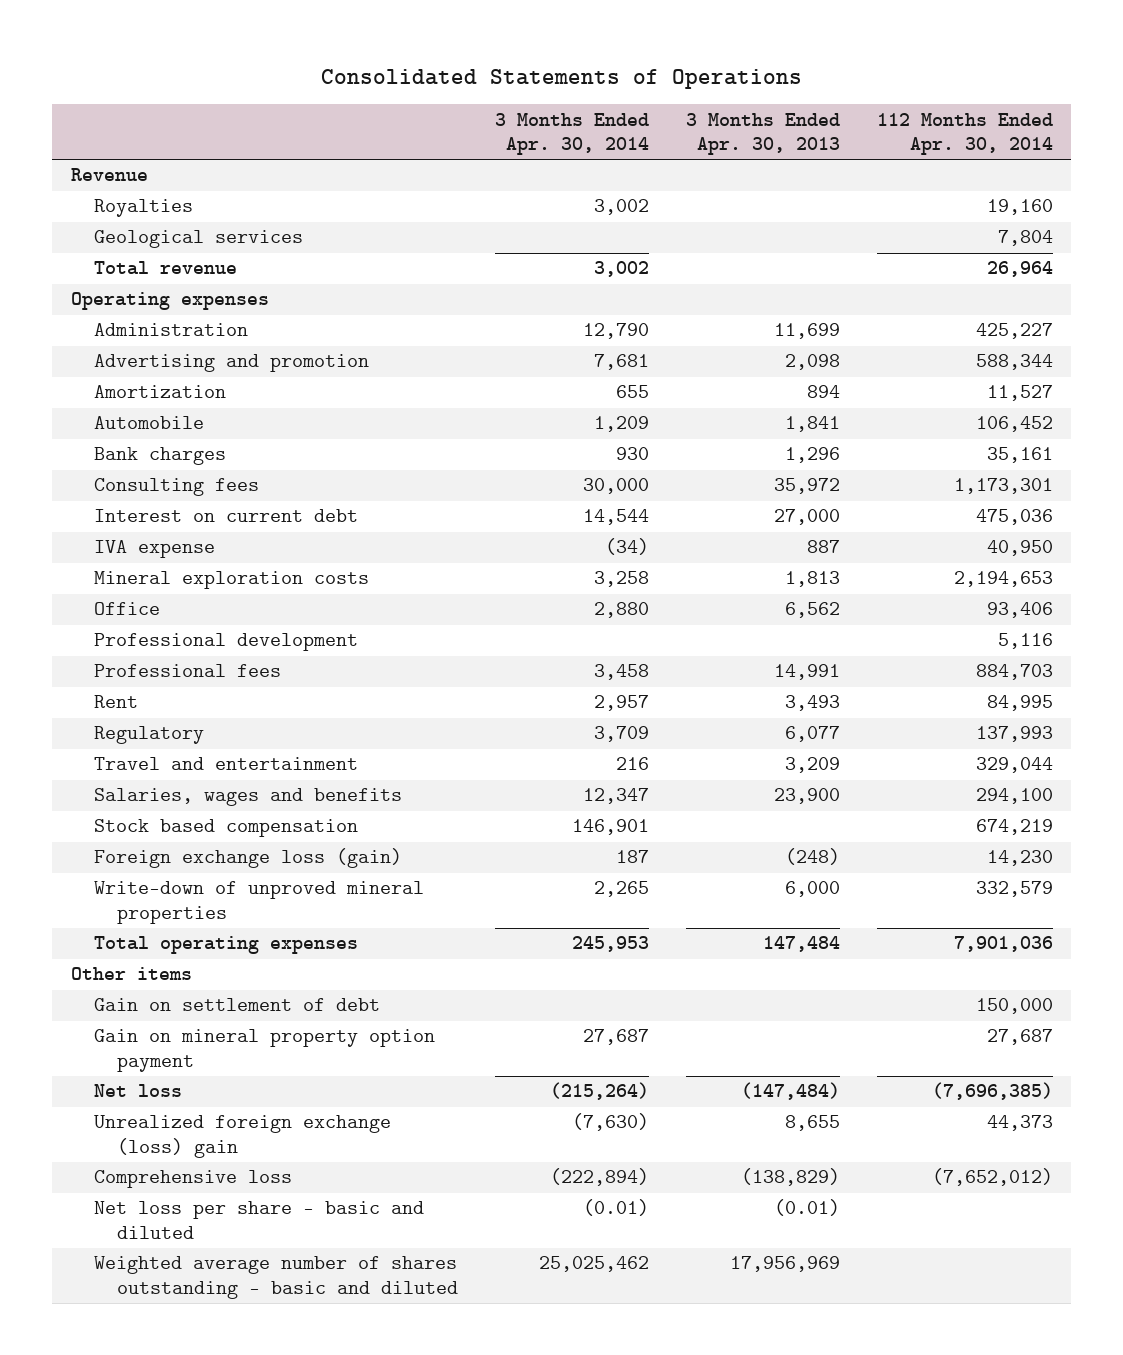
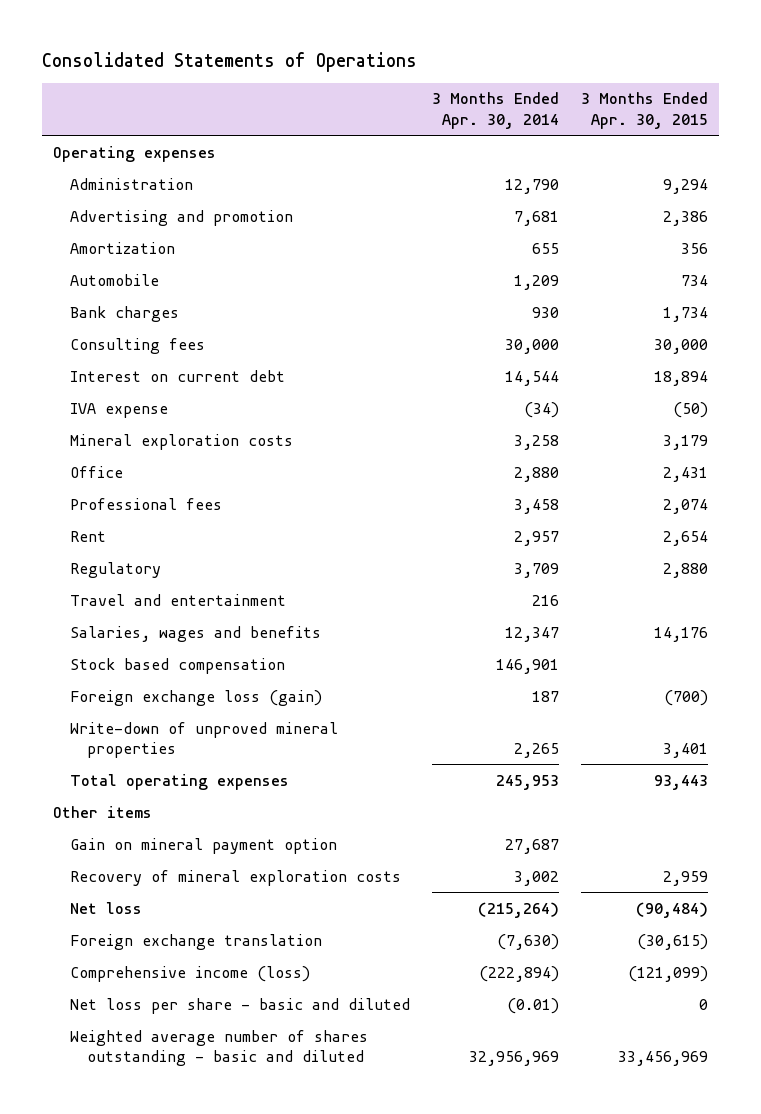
[685,112,840,156] 3 Months Ended Apr. 30, 2013 -> none
[876,112,1053,156] 112 Months Ended Apr. 30, 2014 -> none
none -> [580,92,708,129] 3 Months Ended Apr. 30, 2015
[70,168,148,182] Revenue -> none
[93,199,193,218] Royalties -> none
[93,230,303,249] Geological services -> none
[93,261,237,276] Total revenue -> none
[93,633,358,652] Professional development -> none
[93,998,380,1012] Gain on settlement of debt -> none
[93,1029,435,1073] Gain on mineral property option payment -> [70,837,338,854] Gain on mineral payment option
none -> [70,869,402,886] Recovery of mineral exploration costs
[93,1115,391,1159] Unrealized foreign exchange (loss) gain -> [70,933,323,950] Foreign exchange translation
[93,1170,292,1189] Comprehensive loss -> [70,965,311,982] Comprehensive income (loss)
[538,1256,649,1273] 25,025,462 -> [469,1050,560,1066] 32,956,969

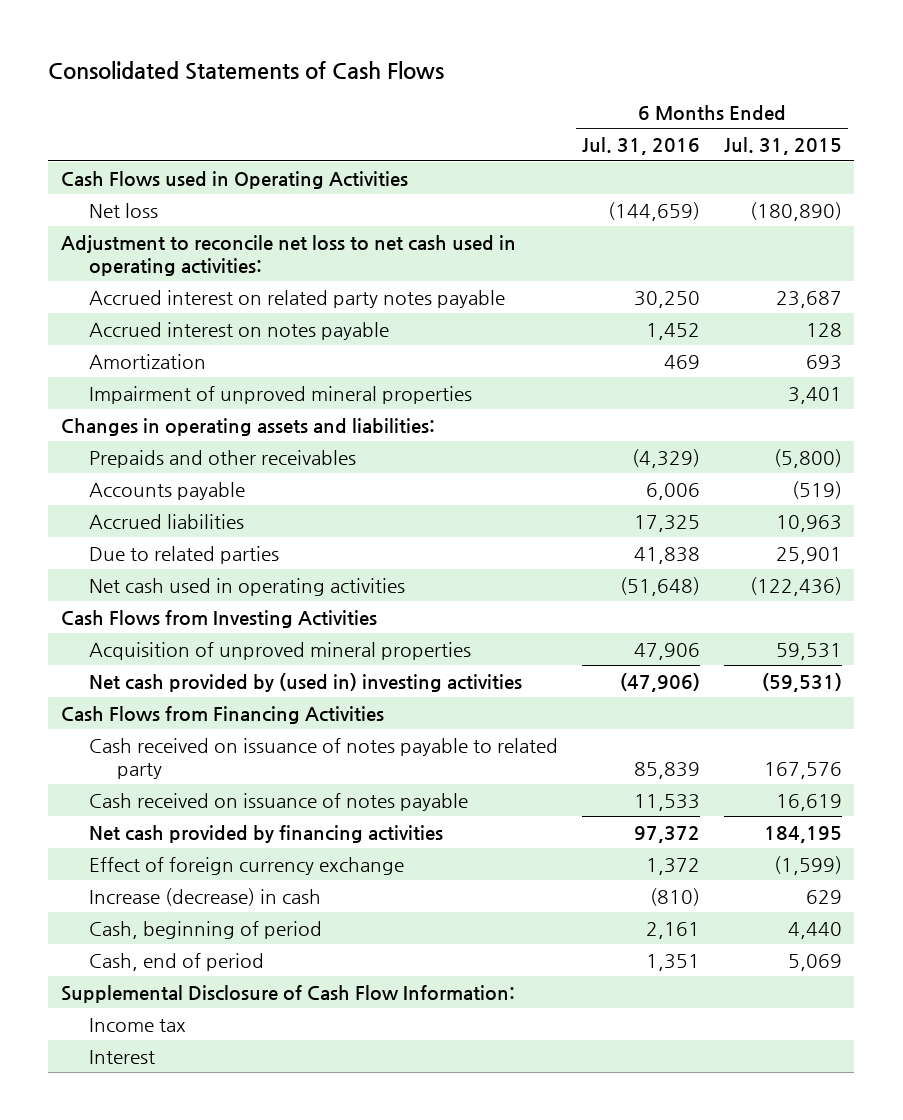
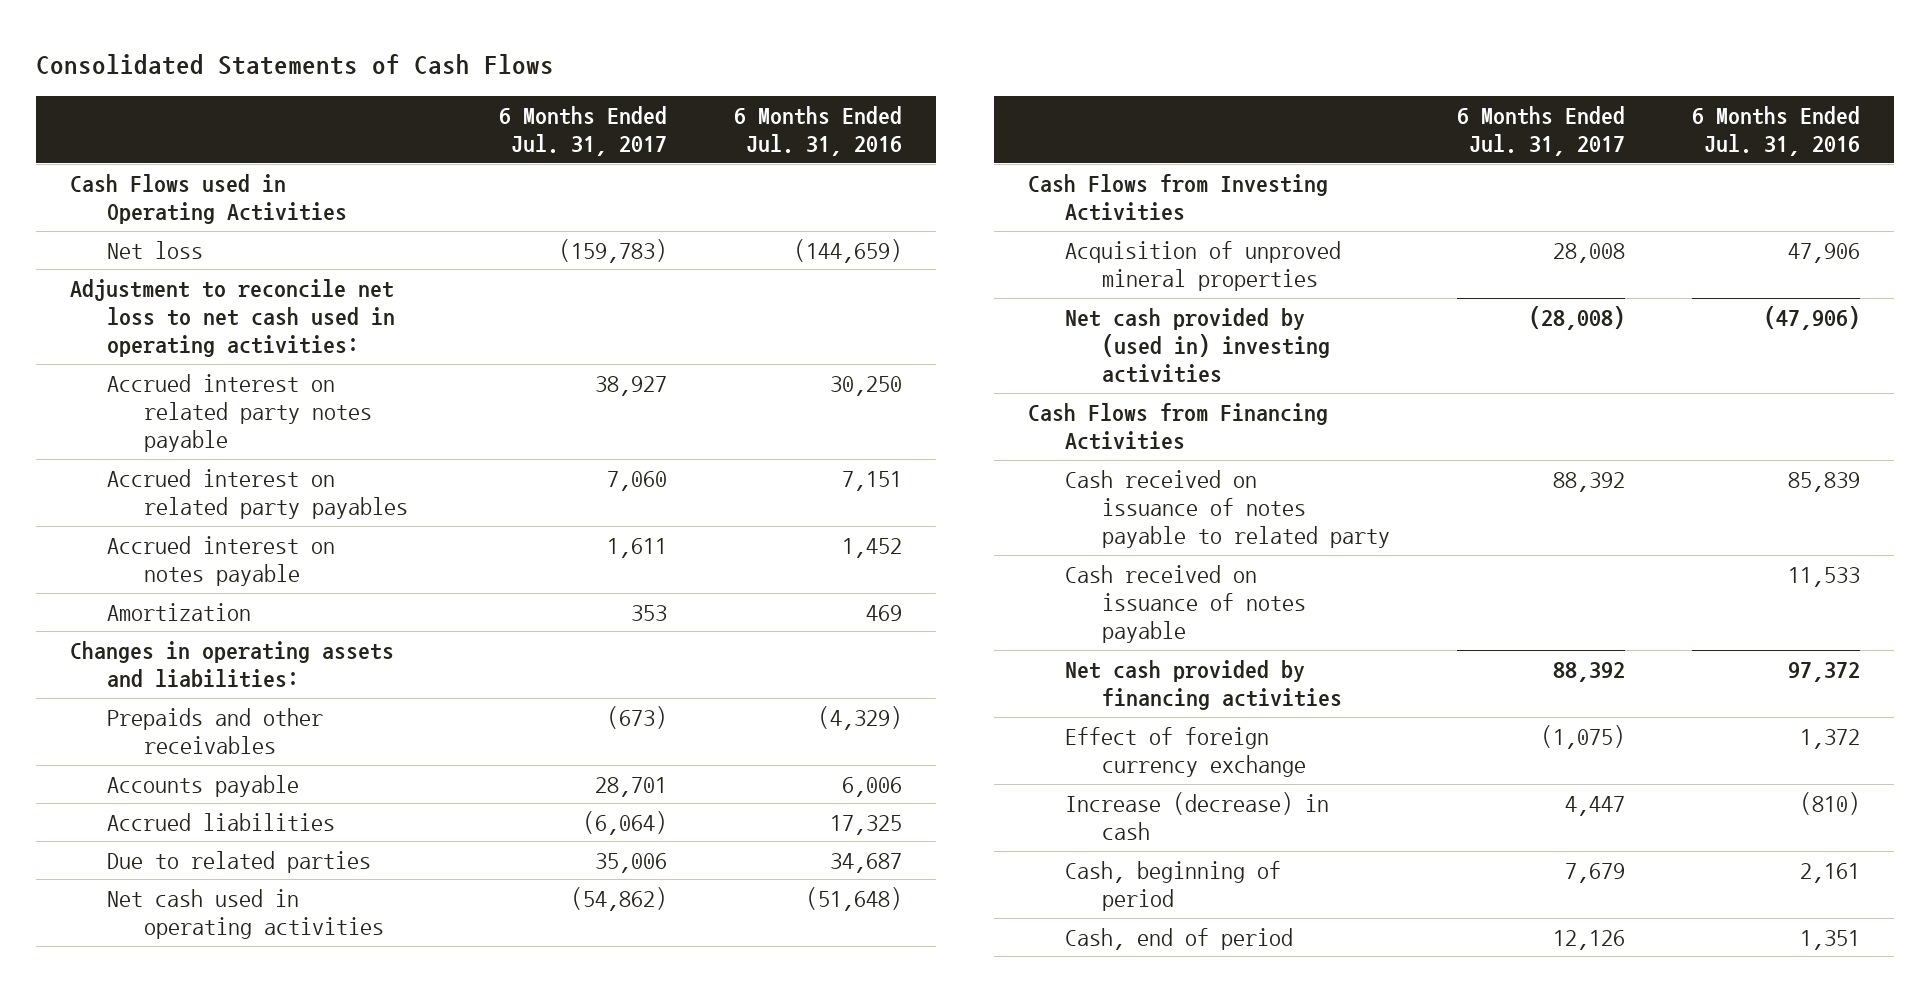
[724,137,843,156] Jul. 31, 2015 -> none
none -> [499,105,668,156] 6 Months Ended Jul. 31, 2017
none -> [106,468,408,519] Accrued interest on related party payables
[88,385,472,404] Impairment of unproved mineral properties -> none
[634,546,701,564] 41,838 -> [830,852,903,873] 34,687
[60,984,515,1003] Supplemental Disclosure of Cash Flow Information: -> none
[88,1017,186,1032] Income tax -> none
[88,1049,155,1064] Interest -> none

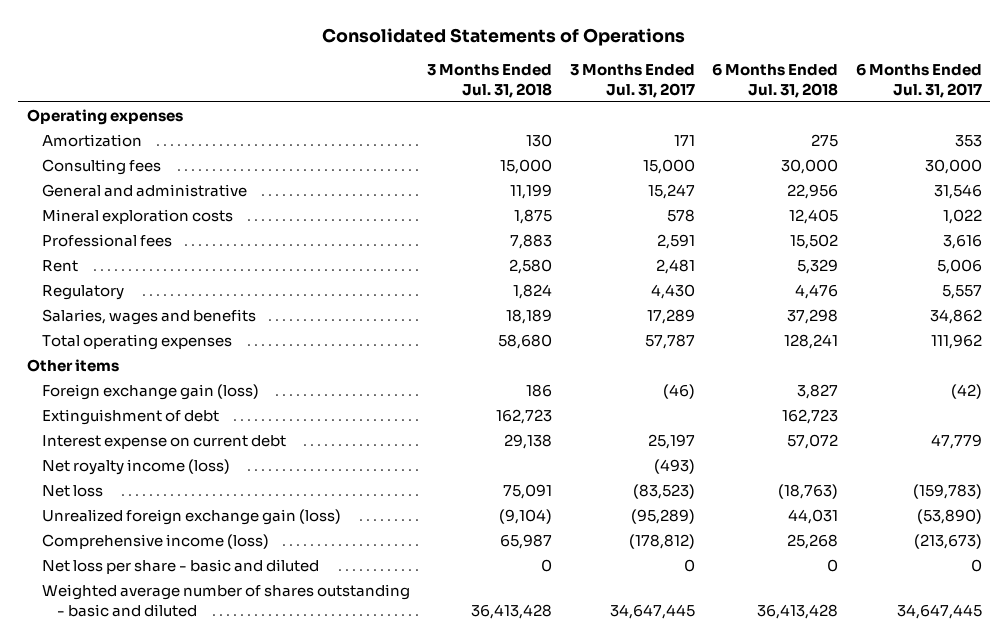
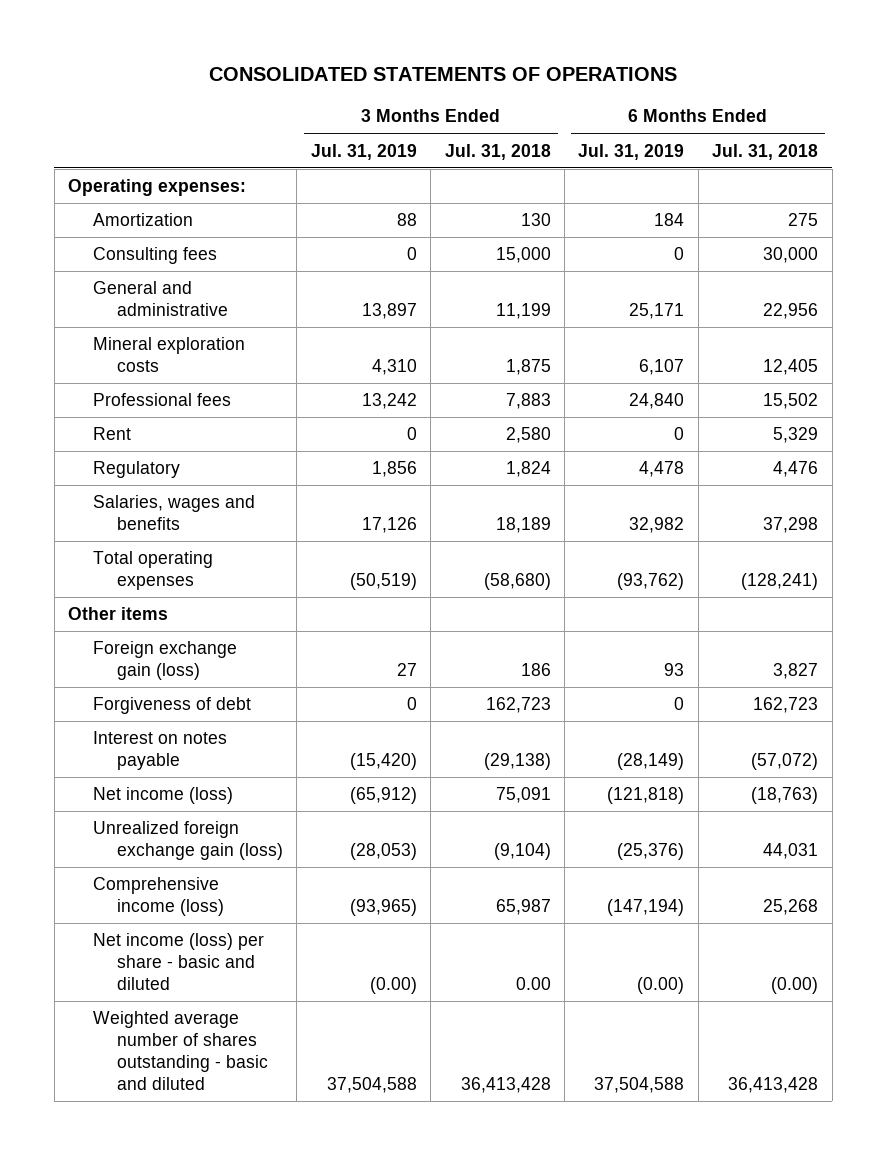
[322,27,686,46] Consolidated Statements of Operations -> [209,67,678,82] CONSOLIDATED STATEMENTS OF OPERATIONS
[569,64,695,98] 3 Months Ended Jul. 31, 2017 -> none
[855,63,982,98] 6 Months Ended Jul. 31, 2017 -> none
none -> [310,143,417,160] Jul. 31, 2019
none -> [578,143,685,160] Jul. 31, 2019
[26,109,183,126] Operating expenses -> [67,179,246,197] Operating expenses:
[498,334,553,350] 58,680 -> [483,573,551,591] (58,680)
[784,334,839,350] 128,241 -> [741,573,819,591] (128,241)
[41,435,286,450] Interest expense on current debt -> none
[41,459,230,476] Net royalty income (loss) -> none
[41,409,219,426] Extinguishment of debt -> [92,697,251,715] Forgiveness of debt
none -> [92,731,227,771] Interest on notes payable
[41,485,103,498] Net loss -> [92,787,233,805] Net income (loss)
[41,559,319,575] Net loss per share - basic and diluted -> [92,933,264,990] Net income (loss) per share - basic and diluted
[541,559,553,573] 0 -> [515,976,551,990] 0.00
[827,559,839,573] 0 -> [771,976,819,994] (0.00)

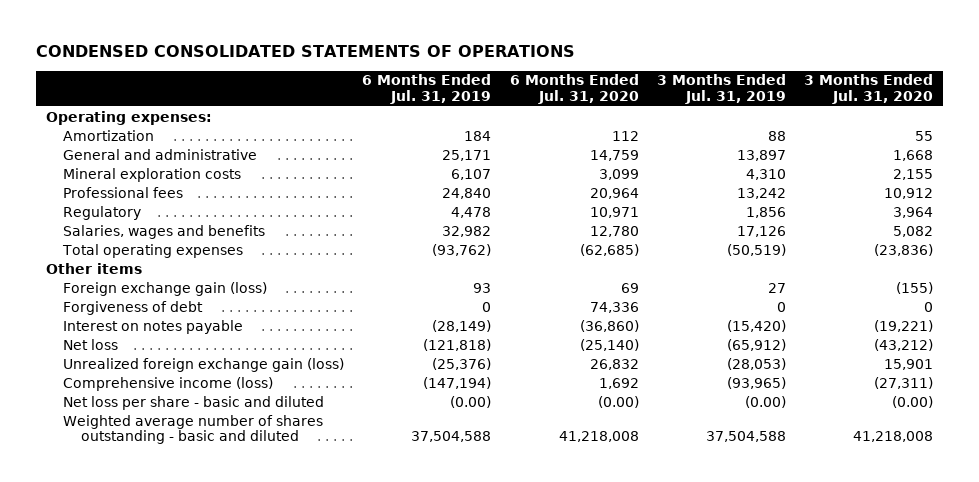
[209,67,678,82] CONSOLIDATED STATEMENTS OF OPERATIONS -> [36,45,576,58] CONDENSED CONSOLIDATED STATEMENTS OF OPERATIONS
[444,143,551,160] Jul. 31, 2018 -> none
[712,143,819,160] Jul. 31, 2018 -> none
none -> [509,74,639,104] 6 Months Ended Jul. 31, 2020
none -> [804,74,934,104] 3 Months Ended Jul. 31, 2020
[92,247,217,265] Consulting fees -> none
[92,427,131,441] Rent -> none
[92,787,233,805] Net income (loss) -> [63,338,119,350] Net loss
[92,933,264,990] Net income (loss) per share - basic and diluted -> [63,395,325,410] Net loss per share - basic and diluted

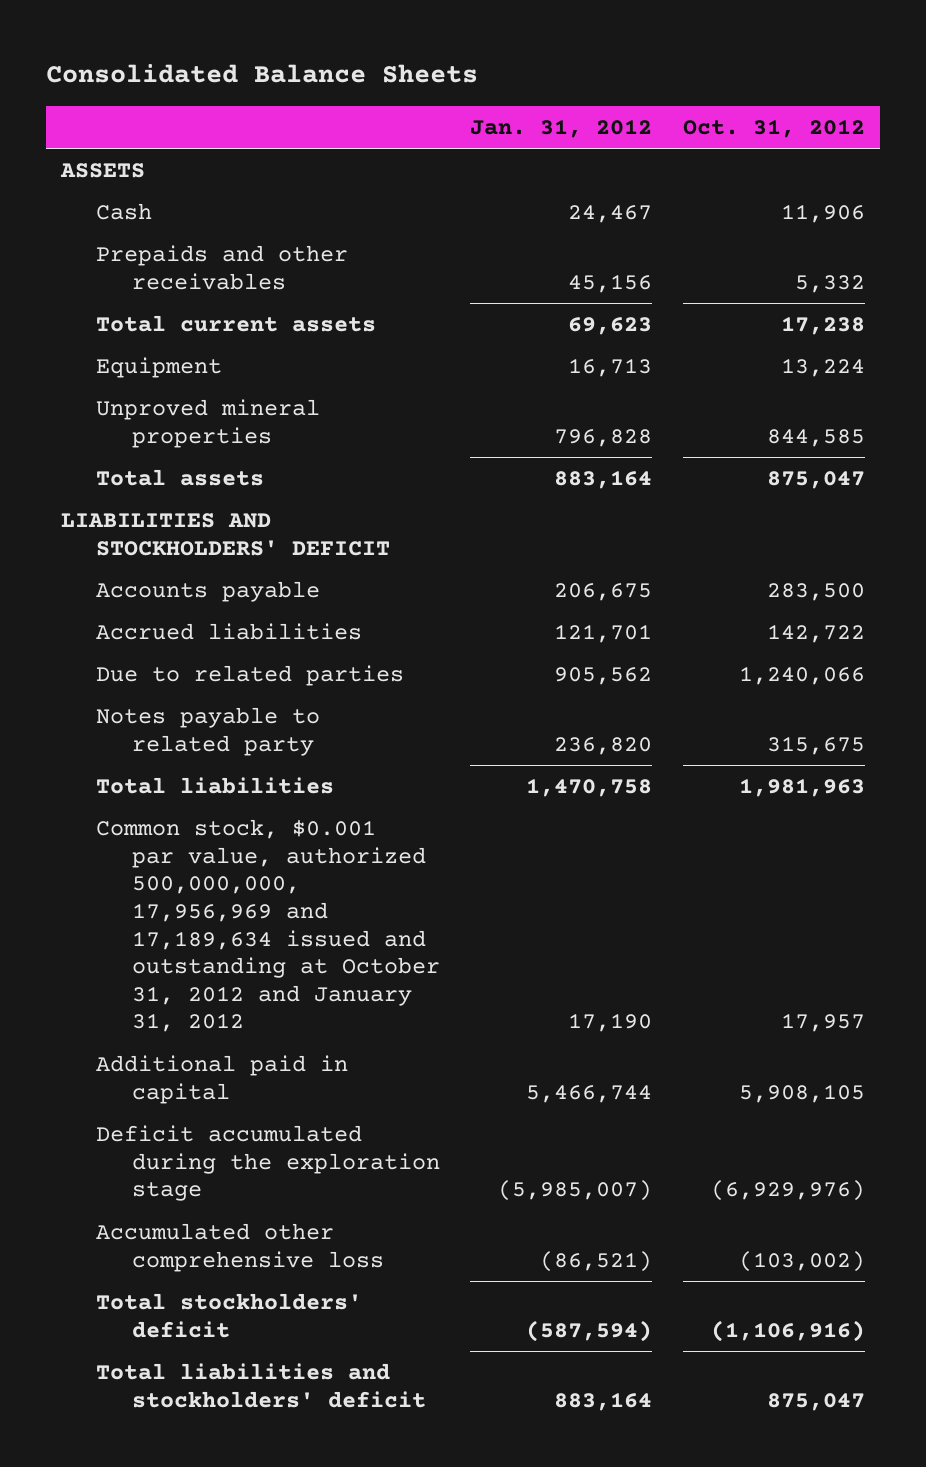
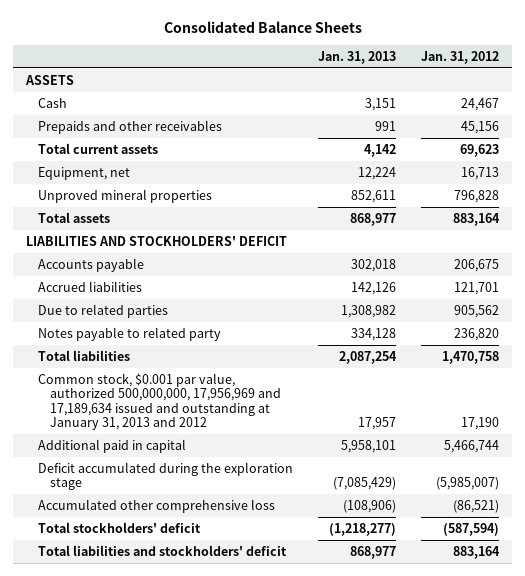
[682,118,865,138] Oct. 31, 2012 -> none
none -> [318,50,397,64] Jan. 31, 2013
[96,357,223,379] Equipment -> [38,166,131,180] Equipment, net
[96,819,440,1033] Common stock, $0.001 par value, authorized 500,000,000, 17,956,969 and 17,189,634 issued and outstanding at October 31, 2012 and January 31, 2012 -> [38,372,282,430] Common stock, $0.001 par value, authorized 500,000,000, 17,956,969 and 17,189,634 issued and outstanding at January 31, 2013 and 2012

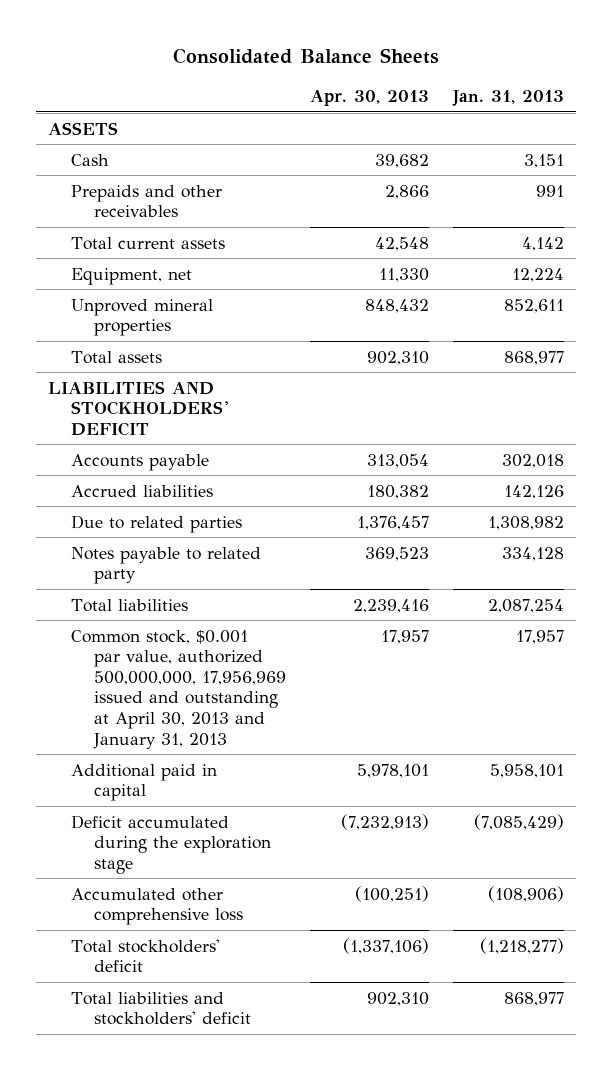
[421,50,500,64] Jan. 31, 2012 -> none
none -> [310,90,430,107] Apr. 30, 2013
[38,372,282,430] Common stock, $0.001 par value, authorized 500,000,000, 17,956,969 and 17,189,634 issued and outstanding at January 31, 2013 and 2012 -> [71,629,287,749] Common stock, $0.001 par value, authorized 500,000,000, 17,956,969 issued and outstanding at April 30, 2013 and January 31, 2013

